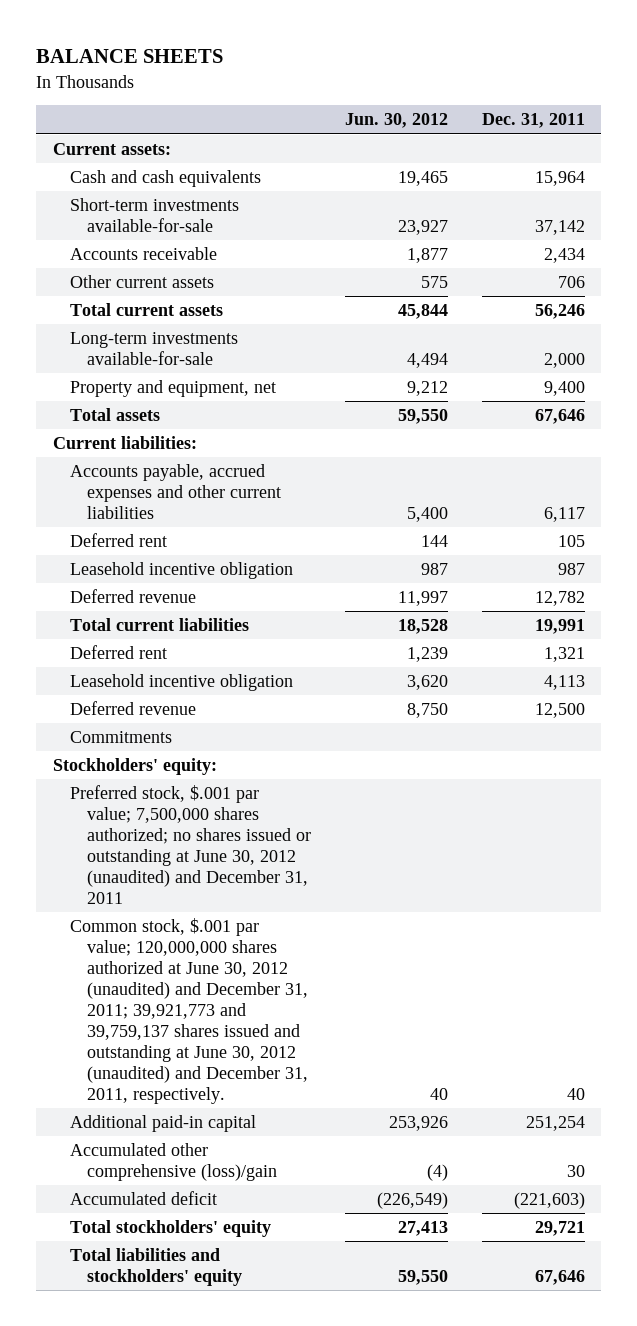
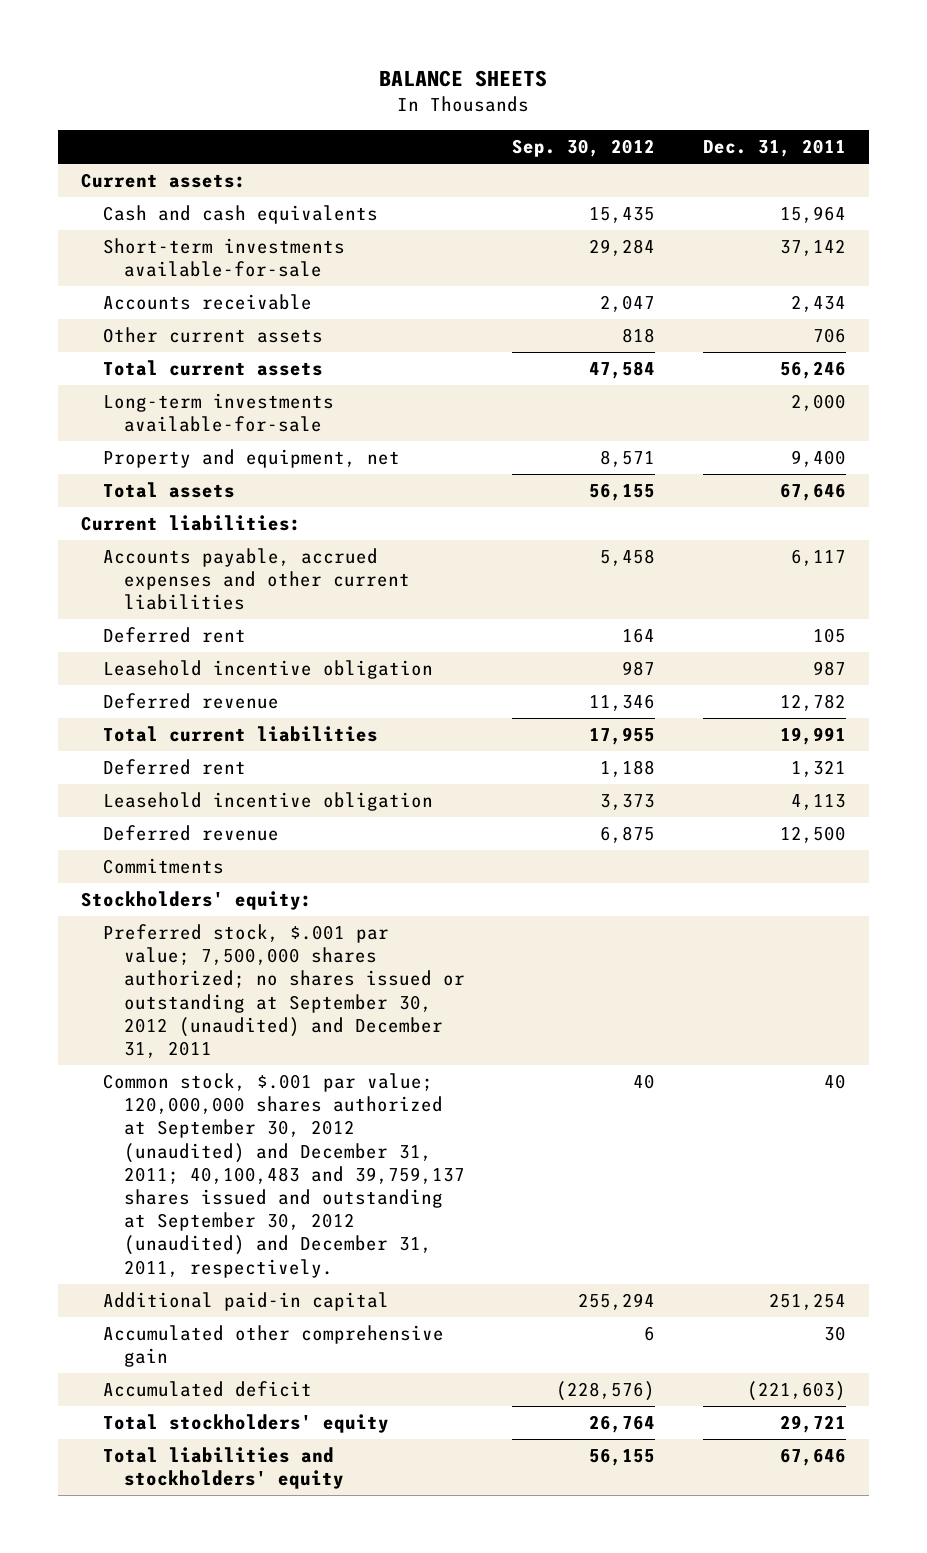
[344,113,448,129] Jun. 30, 2012 -> none
none -> [512,139,656,158] Sep. 30, 2012
[69,784,312,905] Preferred stock, $.001 par value; 7,500,000 shares authorized; no shares issued or outstanding at June 30, 2012 (unaudited) and December 31, 2011 -> [102,924,466,1059] Preferred stock, $.001 par value; 7,500,000 shares authorized; no shares issued or outstanding at September 30, 2012 (unaudited) and December 31, 2011
[69,917,309,1105] Common stock, $.001 par value; 120,000,000 shares authorized at June 30, 2012 (unaudited) and December 31, 2011; 39,921,773 and 39,759,137 shares issued and outstanding at June 30, 2012 (unaudited) and December 31, 2011, respectively. -> [102,1073,466,1278] Common stock, $.001 par value; 120,000,000 shares authorized at September 30, 2012 (unaudited) and December 31, 2011; 40,100,483 and 39,759,137 shares issued and outstanding at September 30, 2012 (unaudited) and December 31, 2011, respectively.
[69,1142,278,1181] Accumulated other comprehensive (loss)/gain -> [102,1325,444,1368] Accumulated other comprehensive gain

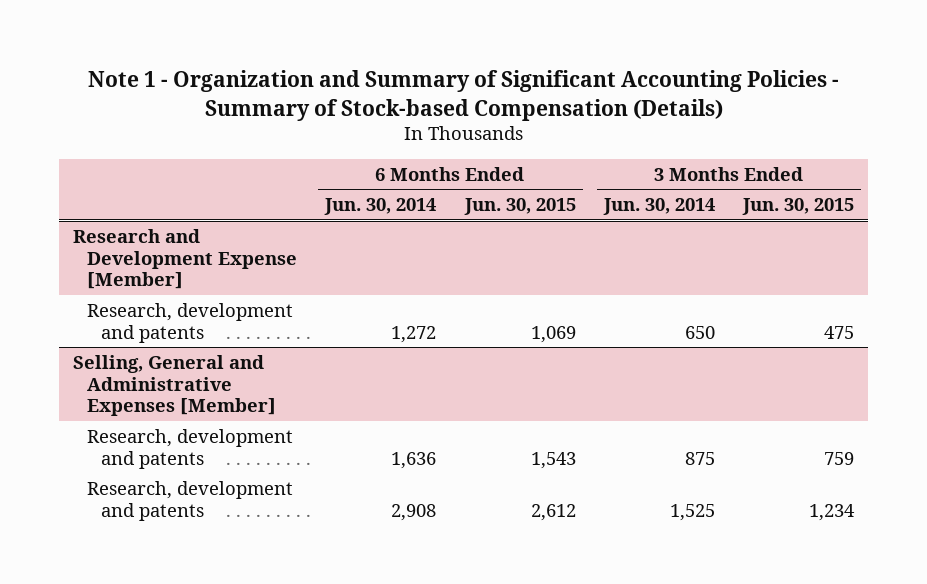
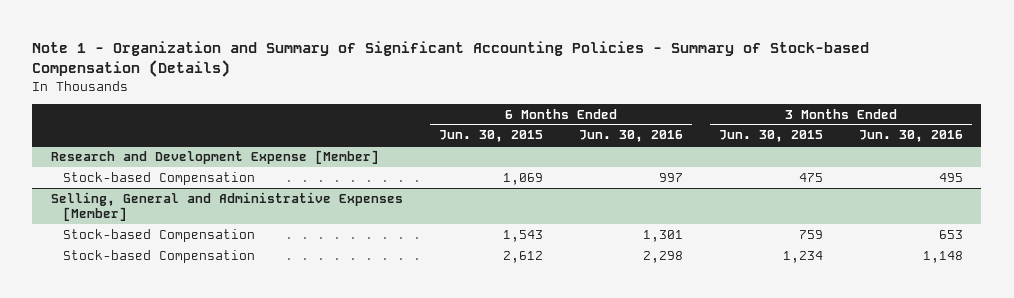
[324,198,437,216] Jun. 30, 2014 -> none
[602,198,715,216] Jun. 30, 2014 -> none
none -> [578,130,683,143] Jun. 30, 2016
none -> [859,130,964,143] Jun. 30, 2016
[86,302,293,343] Research, development and patents -> [62,171,255,185] Stock-based Compensation
[86,428,293,469] Research, development and patents -> [62,228,255,242] Stock-based Compensation
[86,480,293,521] Research, development and patents -> [62,249,255,263] Stock-based Compensation

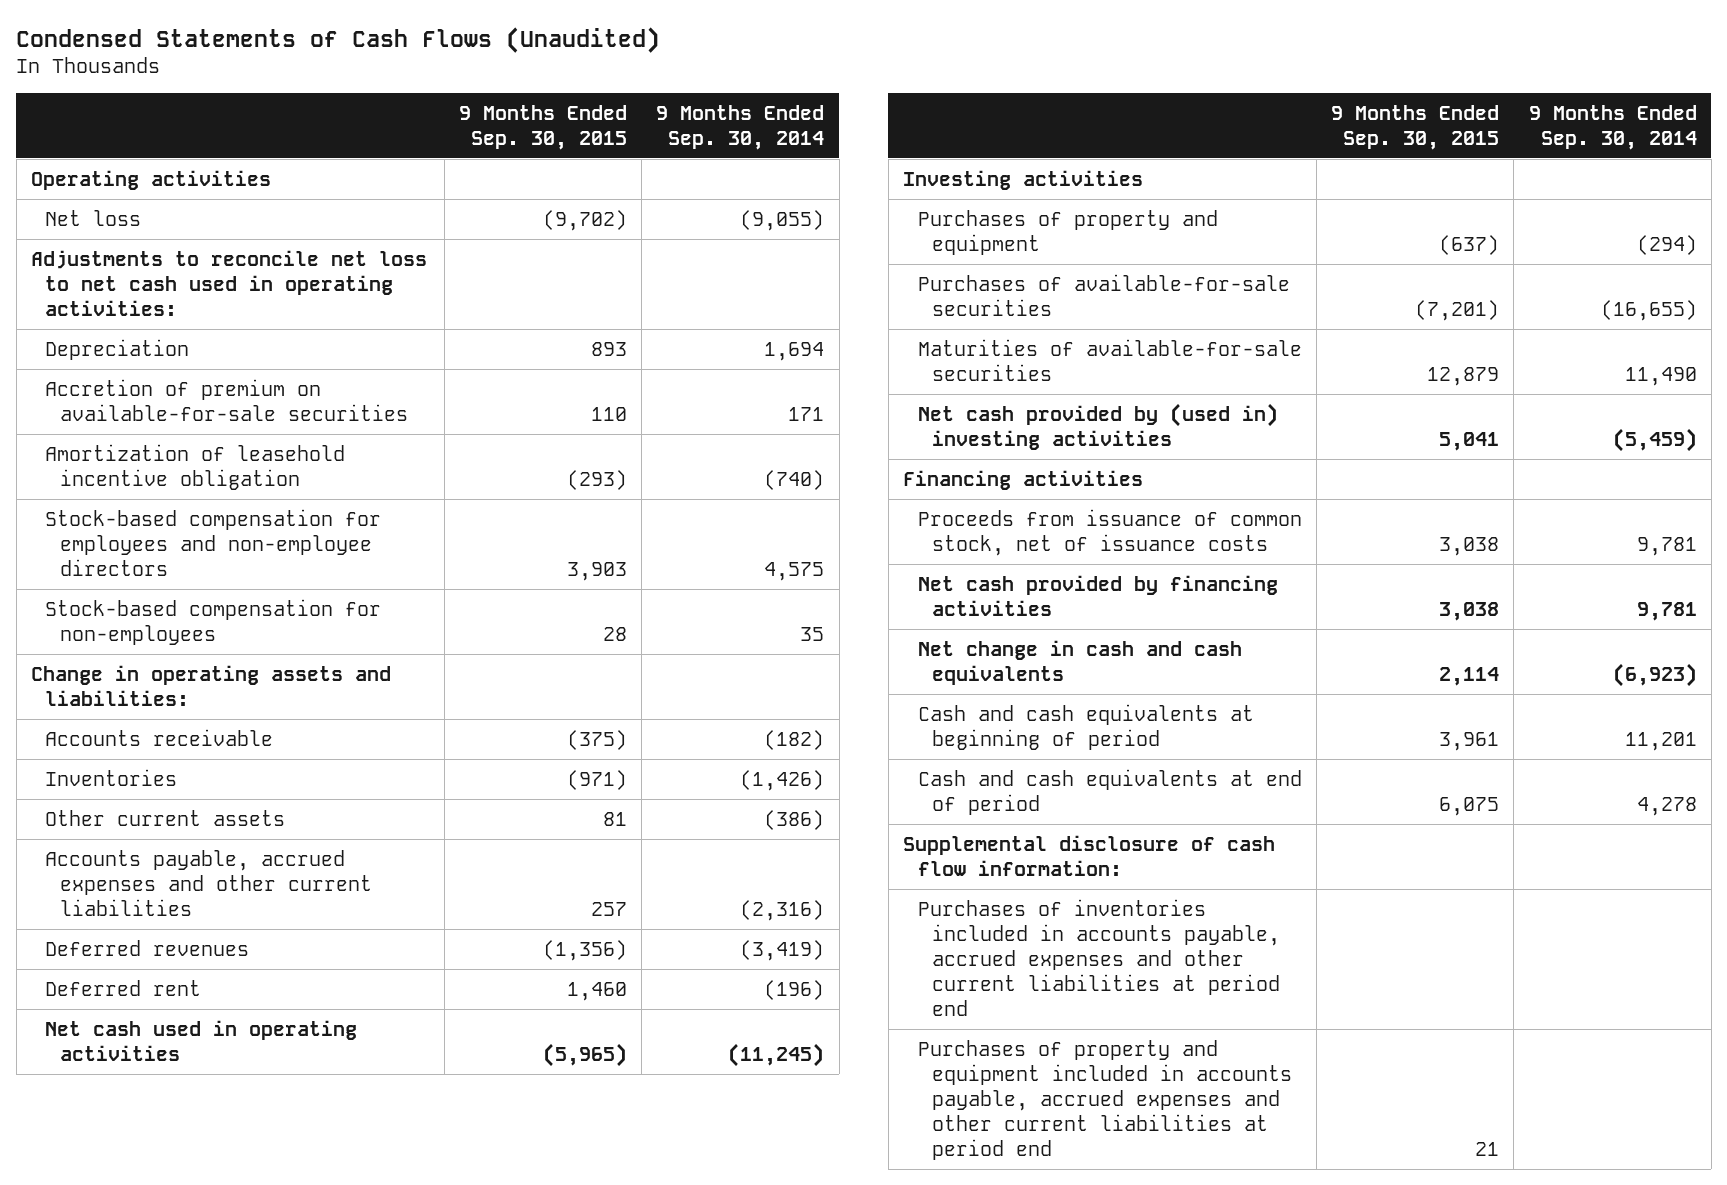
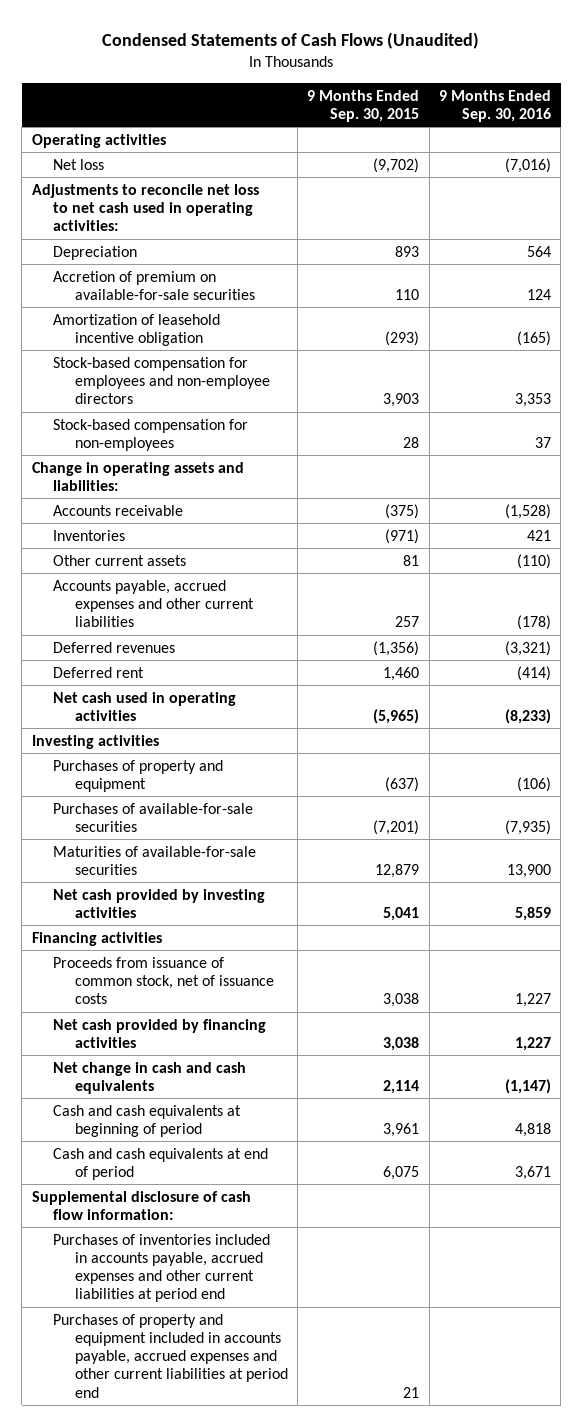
[656,104,825,150] 9 Months Ended Sep. 30, 2014 -> none
none -> [438,89,551,122] 9 Months Ended Sep. 30, 2016
[917,402,1278,450] Net cash provided by (used in) investing activities -> [53,888,266,918] Net cash provided by investing activities

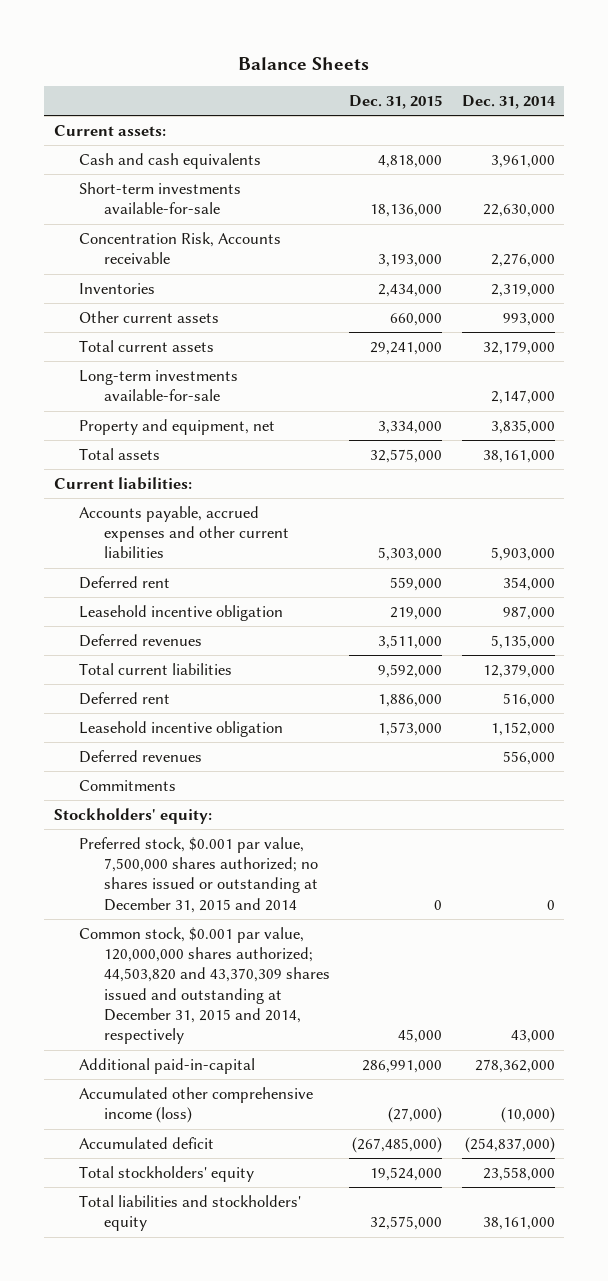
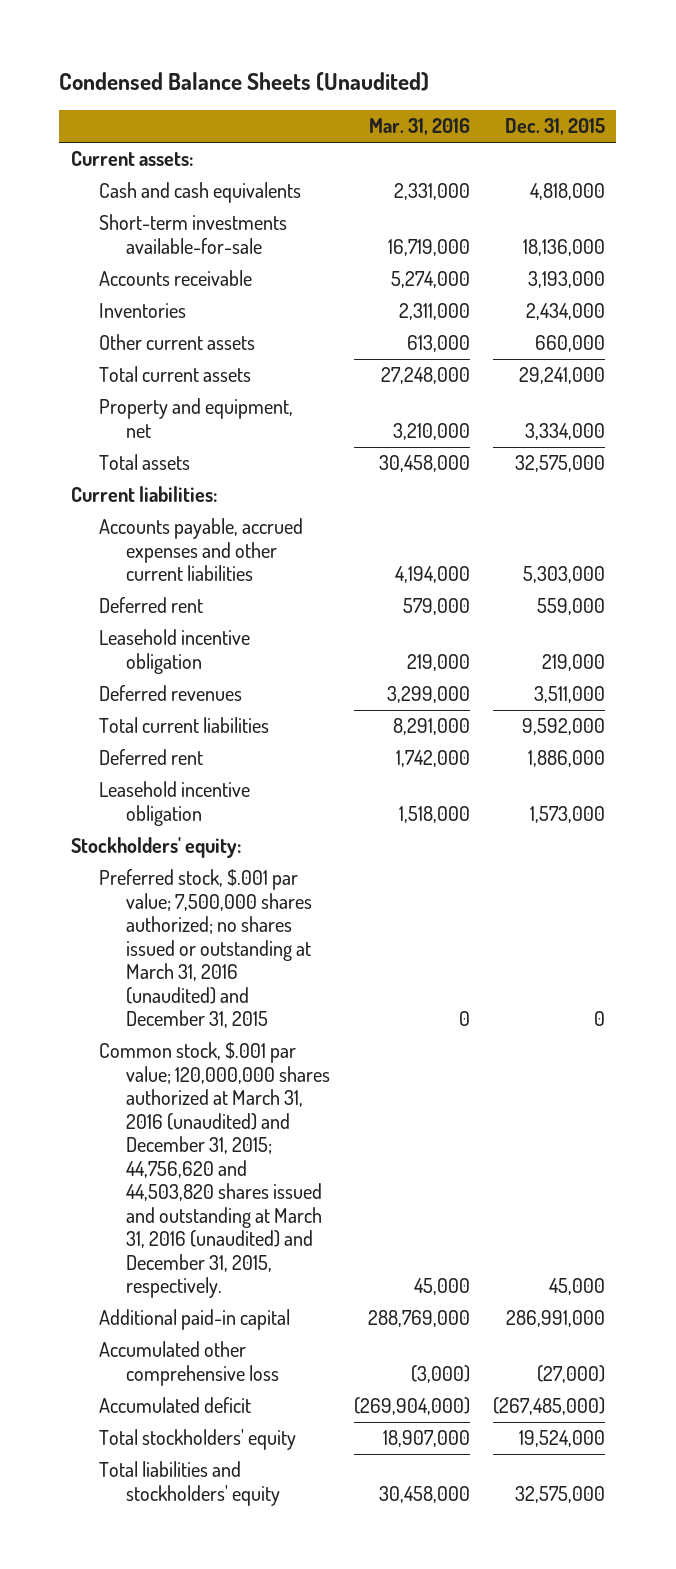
[238,56,370,70] Balance Sheets -> [59,72,430,92] Condensed Balance Sheets (Unaudited)
[461,94,556,109] Dec. 31, 2014 -> none
none -> [368,118,470,136] Mar. 31, 2016
[78,231,281,265] Concentration Risk, Accounts receivable -> [98,270,252,287] Accounts receivable
[78,369,238,402] Long-term investments available-for-sale -> none
[78,749,202,763] Deferred revenues -> none
[78,779,176,791] Commitments -> none
[78,836,319,913] Preferred stock, $0.001 par value, 7,500,000 shares authorized; no shares issued or outstanding at December 31, 2015 and 2014 -> [98,869,313,1029] Preferred stock, $.001 par value; 7,500,000 shares authorized; no shares issued or outstanding at March 31, 2016 (unaudited) and December 31, 2015
[78,926,331,1045] Common stock, $0.001 par value, 120,000,000 shares authorized; 44,503,820 and 43,370,309 shares issued and outstanding at December 31, 2015 and 2014, respectively -> [98,1042,331,1299] Common stock, $.001 par value; 120,000,000 shares authorized at March 31, 2016 (unaudited) and December 31, 2015; 44,756,620 and 44,503,820 shares issued and outstanding at March 31, 2016 (unaudited) and December 31, 2015, respectively.
[78,1057,255,1074] Additional paid-in-capital -> [98,1309,290,1331] Additional paid-in capital
[78,1086,313,1124] Accumulated other comprehensive income (loss) -> [98,1341,280,1386] Accumulated other comprehensive loss

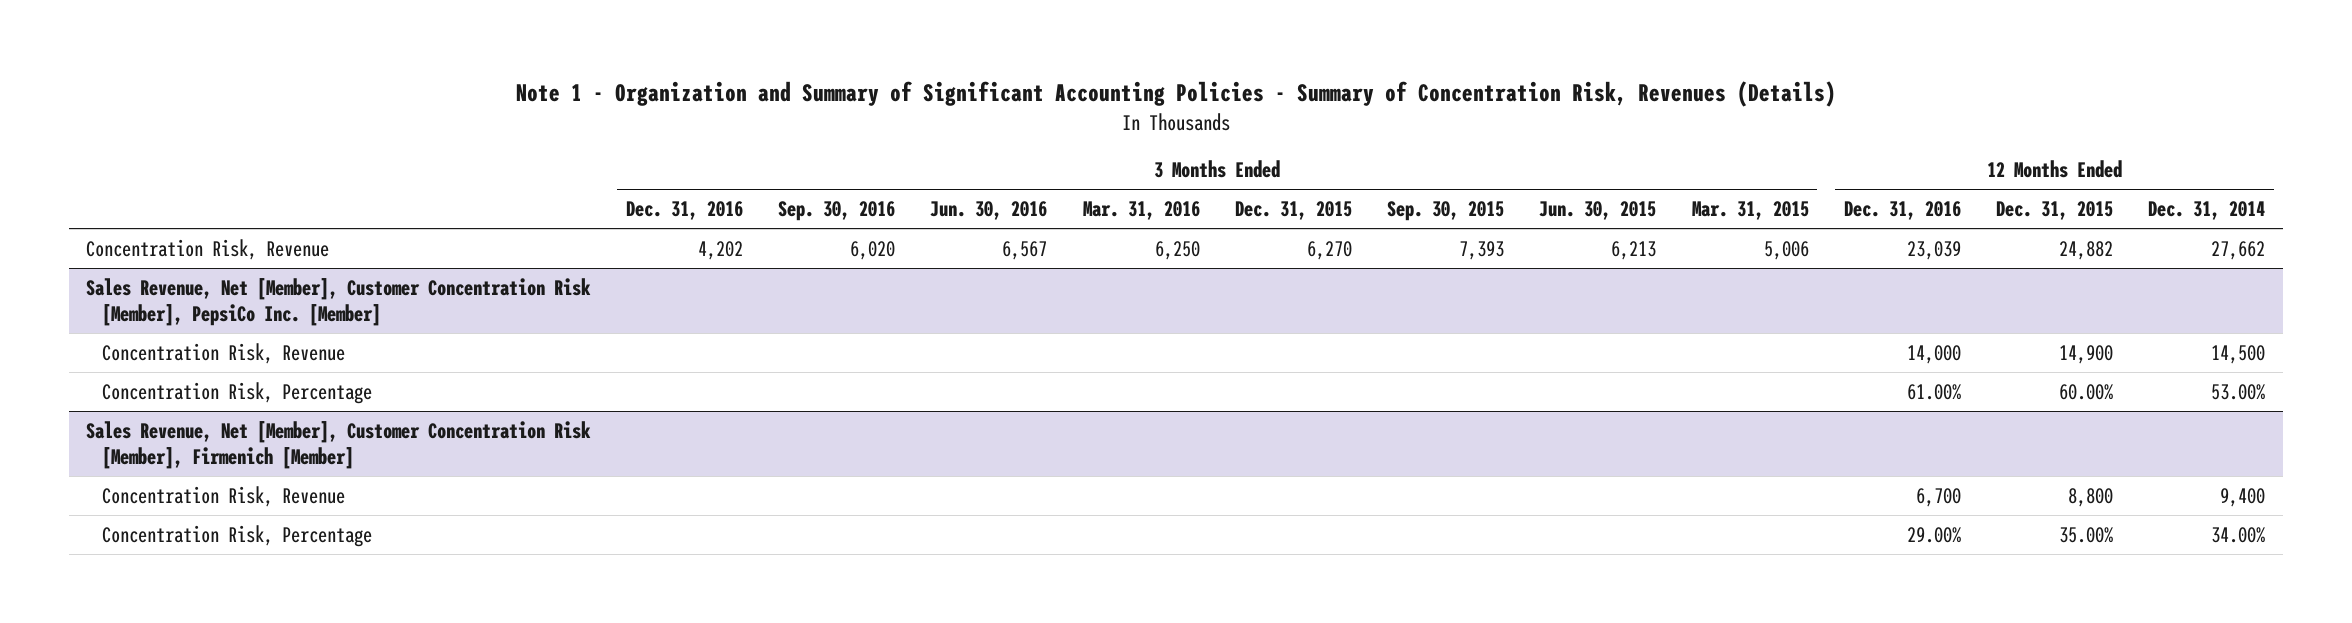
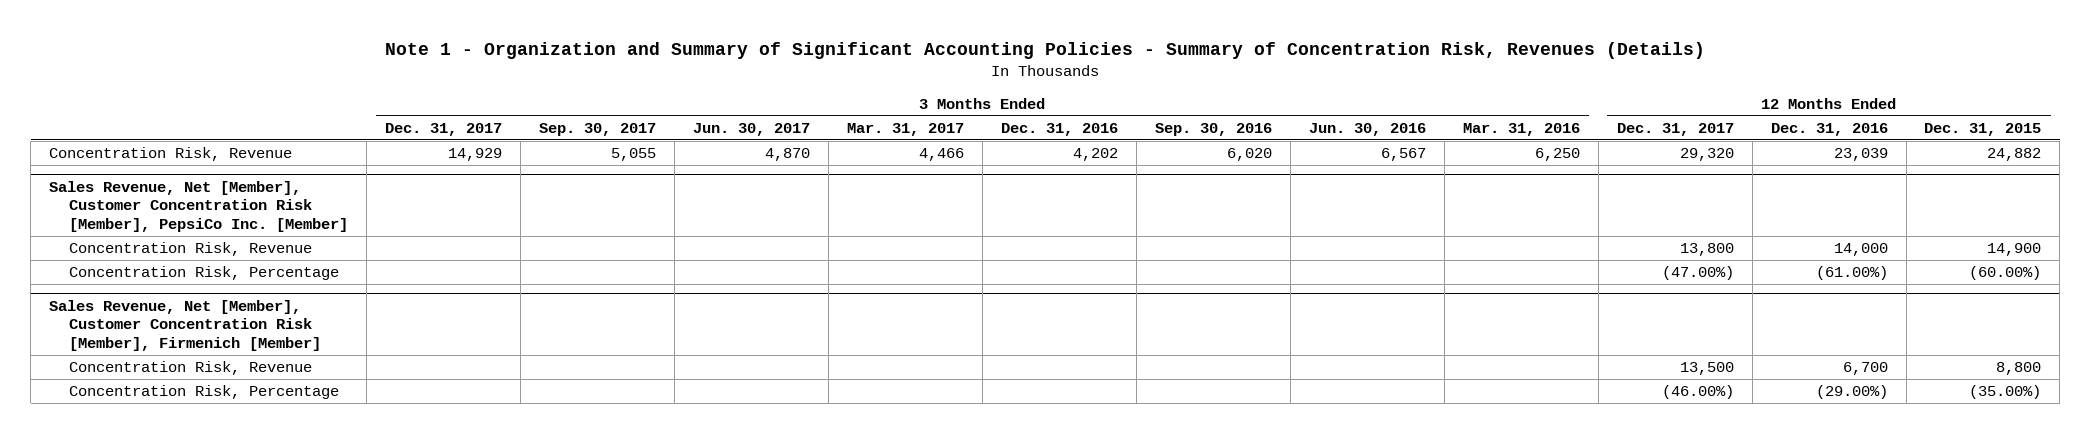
[1234,201,1352,221] Dec. 31, 2015 -> none
[1387,201,1505,222] Sep. 30, 2015 -> none
[1539,201,1657,221] Jun. 30, 2015 -> none
[1691,201,1809,221] Mar. 31, 2015 -> none
[2148,201,2266,221] Dec. 31, 2014 -> none
none -> [384,122,502,136] Dec. 31, 2017
none -> [538,122,656,136] Sep. 30, 2017
none -> [692,122,810,136] Jun. 30, 2017
none -> [846,122,964,136] Mar. 31, 2017
none -> [1616,122,1734,136] Dec. 31, 2017
[1906,383,1961,400] 61.00% -> [1815,266,1888,281] (61.00%)
[2059,383,2114,400] 60.00% -> [1969,266,2042,281] (60.00%)
[1906,526,1961,543] 29.00% -> [1815,385,1888,400] (29.00%)
[2059,526,2114,543] 35.00% -> [1969,385,2042,400] (35.00%)

